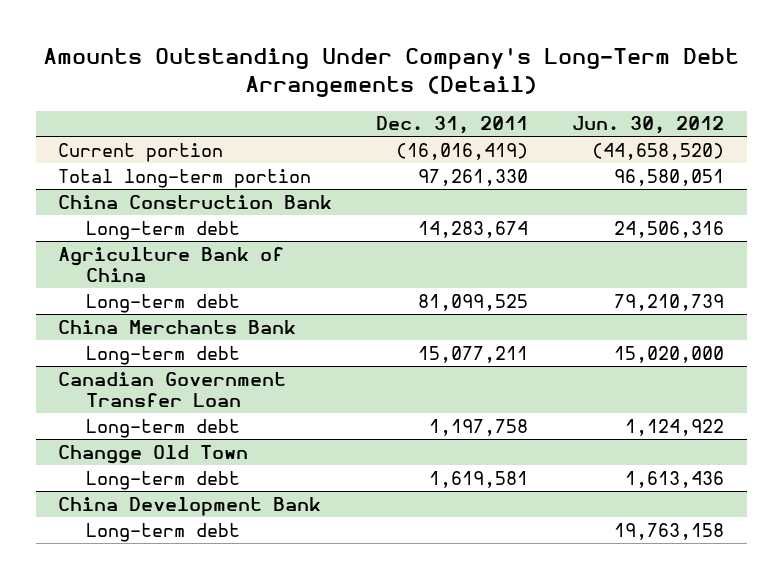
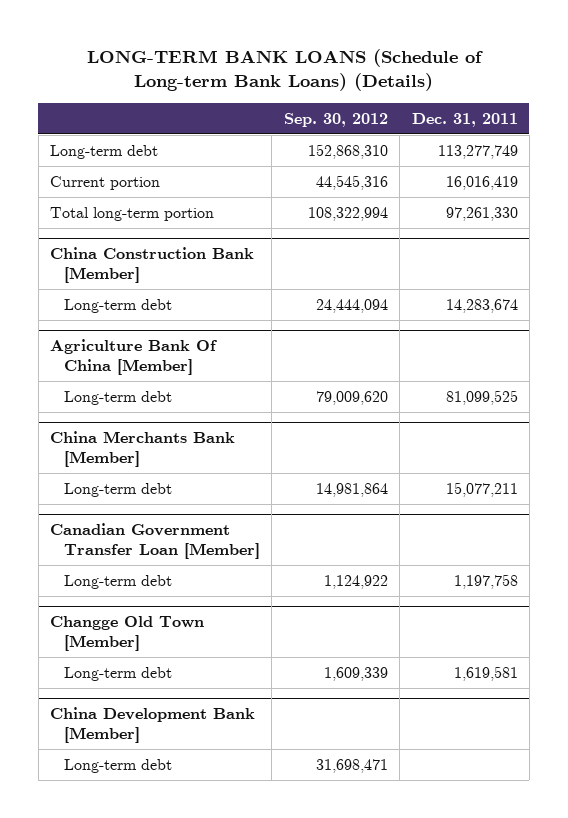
[43,47,740,98] Amounts Outstanding Under Company's Long-Term Debt Arrangements (Detail) -> [86,48,483,91] LONG-TERM BANK LOANS (Schedule of Long-term Bank Loans) (Details)
[572,116,725,135] Jun. 30, 2012 -> none
none -> [283,112,388,127] Sep. 30, 2012
none -> [50,145,159,160] Long-term debt
[396,142,529,160] (16,016,419) -> [445,176,518,191] 16,016,419
[58,194,333,209] China Construction Bank -> [50,247,255,284] China Construction Bank [Member]
[58,246,285,283] Agriculture Bank of China -> [50,339,218,376] Agriculture Bank Of China [Member]
[58,319,297,334] China Merchants Bank -> [50,431,236,468] China Merchants Bank [Member]
[58,371,287,408] Canadian Government Transfer Loan -> [50,523,260,560] Canadian Government Transfer Loan [Member]
[58,444,249,464] Changge Old Town -> [50,616,205,652] Changge Old Town [Member]
[58,496,322,516] China Development Bank -> [50,707,256,744] China Development Bank [Member]

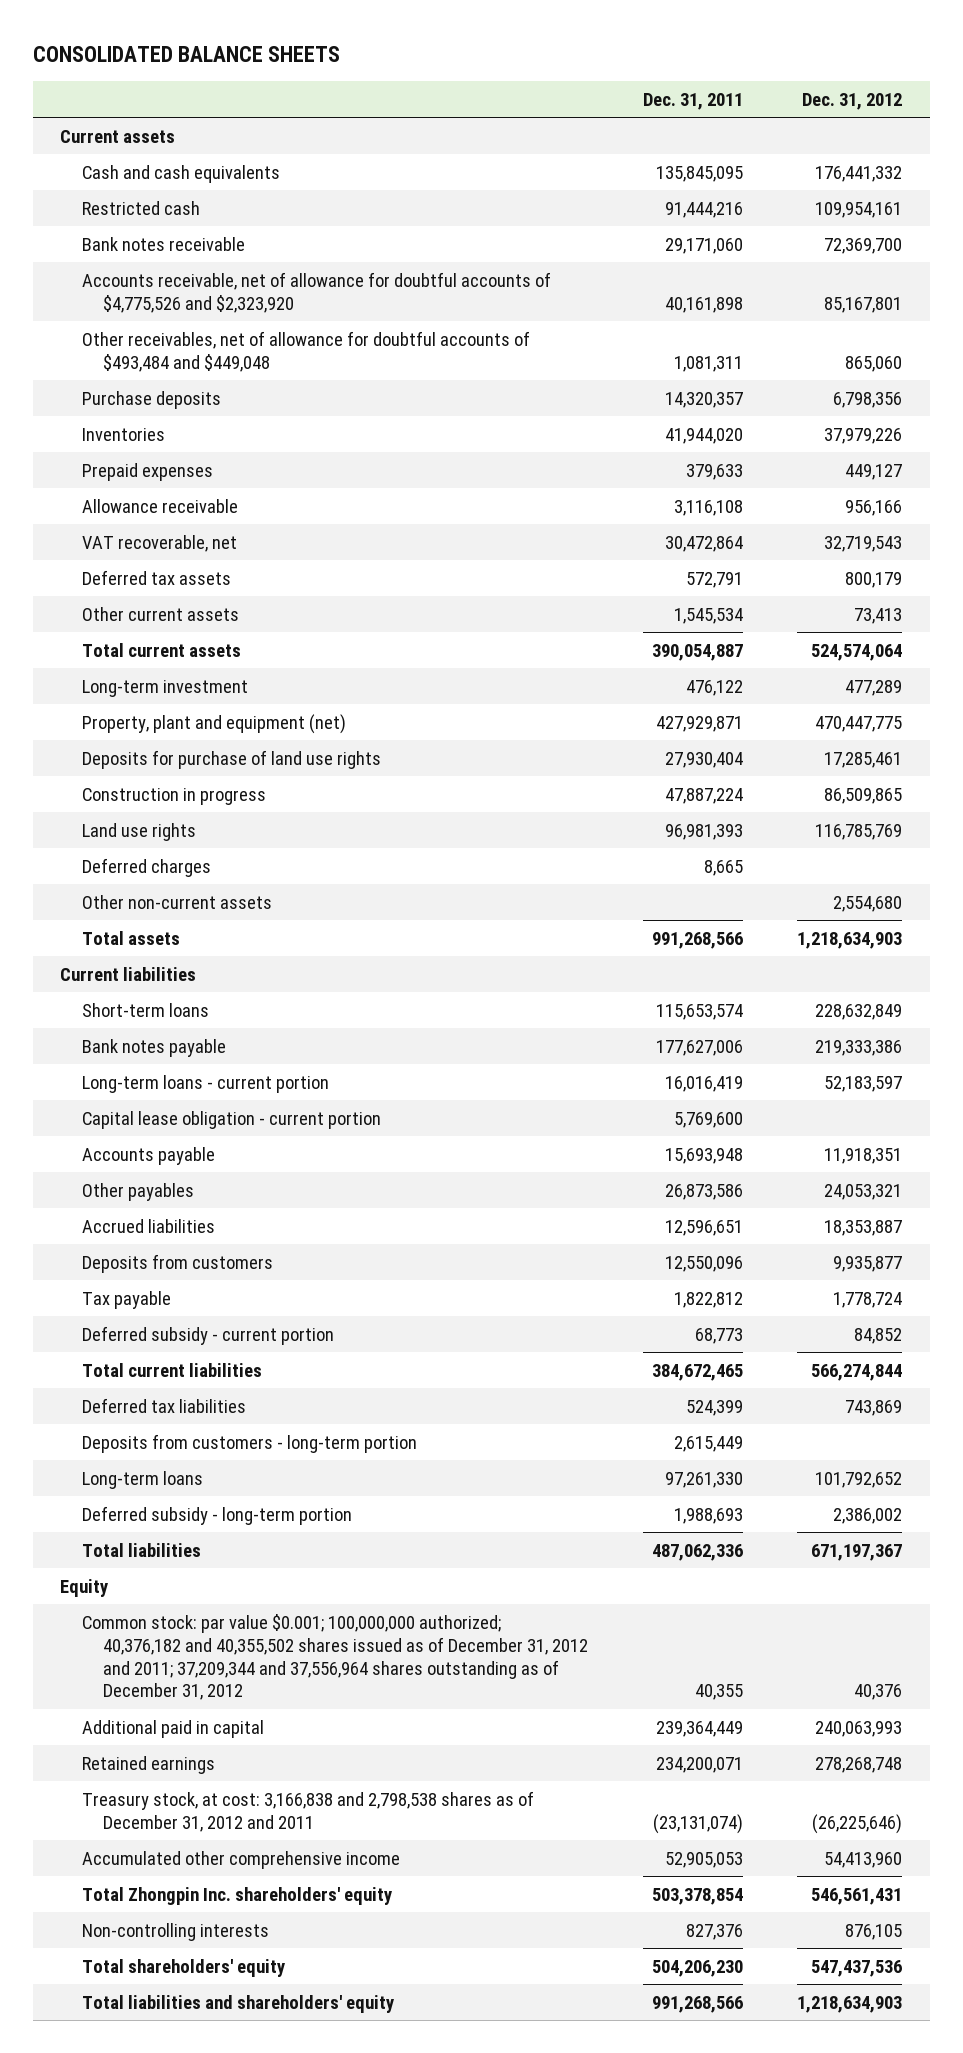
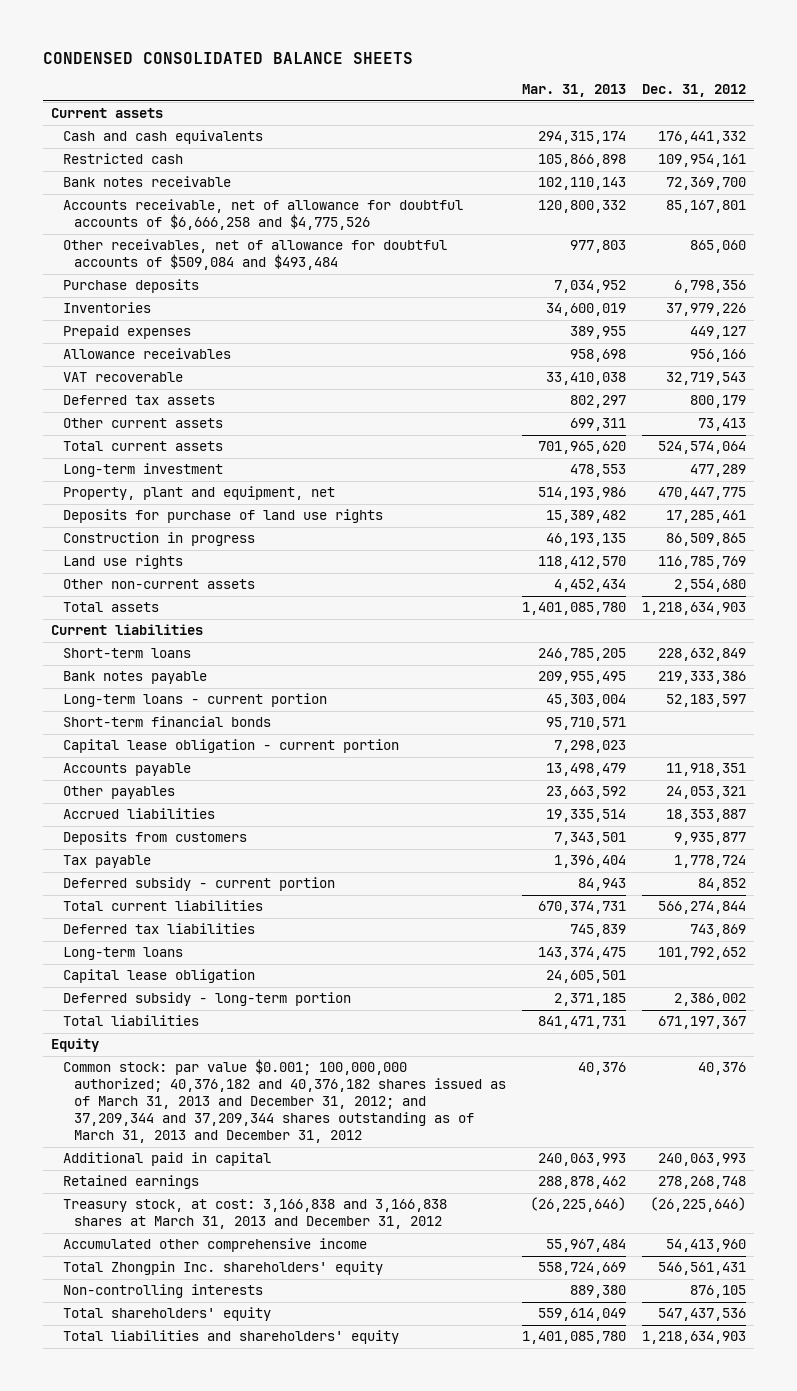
[33,46,341,63] CONSOLIDATED BALANCE SHEETS -> [43,52,414,65] CONDENSED CONSOLIDATED BALANCE SHEETS
[642,92,743,110] Dec. 31, 2011 -> none
none -> [521,83,626,97] Mar. 31, 2013
[81,271,551,313] Accounts receivable, net of allowance for doubtful accounts of $4,775,526 and $2,323,920 -> [62,199,463,231] Accounts receivable, net of allowance for doubtful accounts of $6,666,258 and $4,775,526
[81,330,530,372] Other receivables, net of allowance for doubtful accounts of $493,484 and $449,048 -> [62,239,447,271] Other receivables, net of allowance for doubtful accounts of $509,084 and $493,484
[81,498,238,513] Allowance receivable -> [62,348,231,360] Allowance receivables
[81,534,237,552] VAT recoverable, net -> [62,372,183,383] VAT recoverable
[81,713,346,734] Property, plant and equipment (net) -> [62,486,335,501] Property, plant and equipment, net
[81,857,211,877] Deferred charges -> none
none -> [62,716,271,728] Short-term financial bonds
[81,1433,417,1453] Deposits from customers - long-term portion -> none
none -> [62,969,255,984] Capital lease obligation
[81,1613,589,1701] Common stock: par value $0.001; 100,000,000 authorized; 40,376,182 and 40,355,502 shares issued as of December 31, 2012 and 2011; 37,209,344 and 37,556,964 shares outstanding as of December 31, 2012 -> [62,1059,506,1144] Common stock: par value $0.001; 100,000,000 authorized; 40,376,182 and 40,376,182 shares issued as of March 31, 2013 and December 31, 2012; and 37,209,344 and 37,209,344 shares outstanding as of March 31, 2013 and December 31, 2012
[81,1790,534,1832] Treasury stock, at cost: 3,166,838 and 2,798,538 shares as of December 31, 2012 and 2011 -> [62,1199,447,1230] Treasury stock, at cost: 3,166,838 and 3,166,838 shares at March 31, 2013 and December 31, 2012

